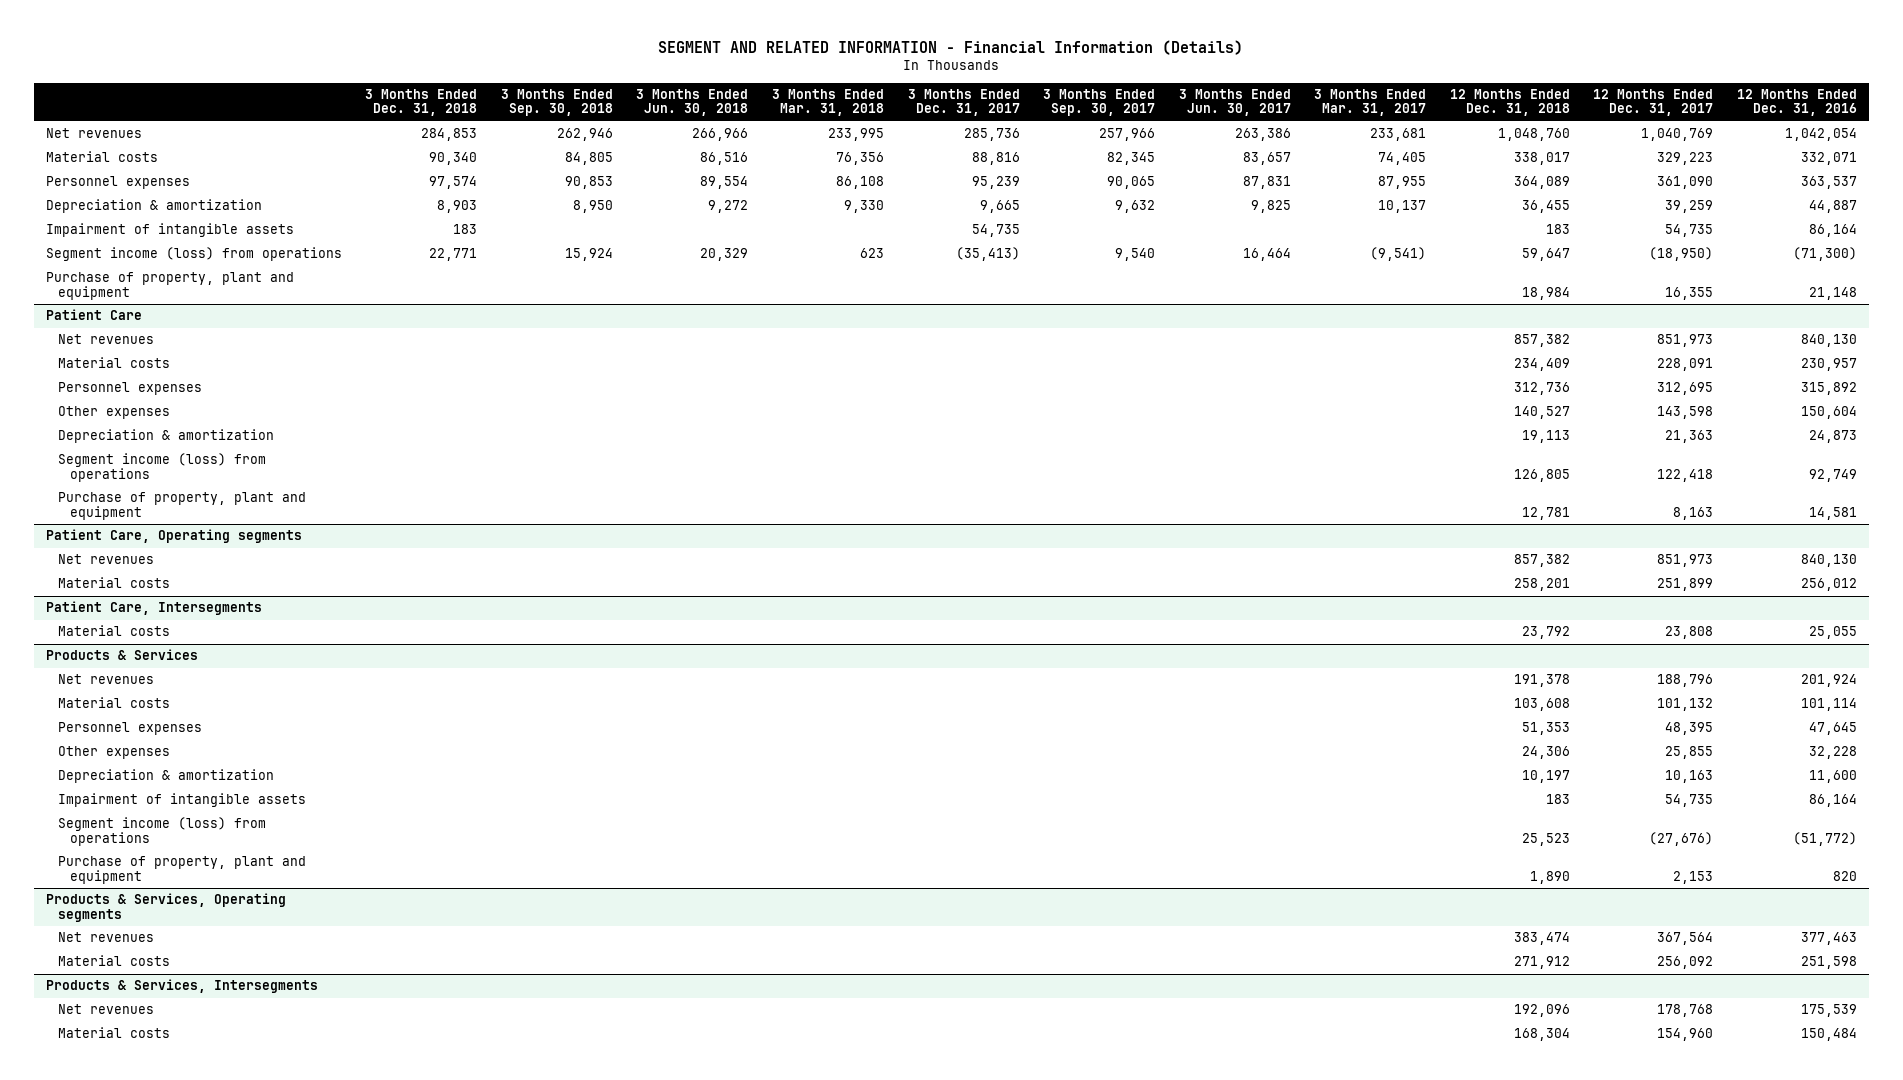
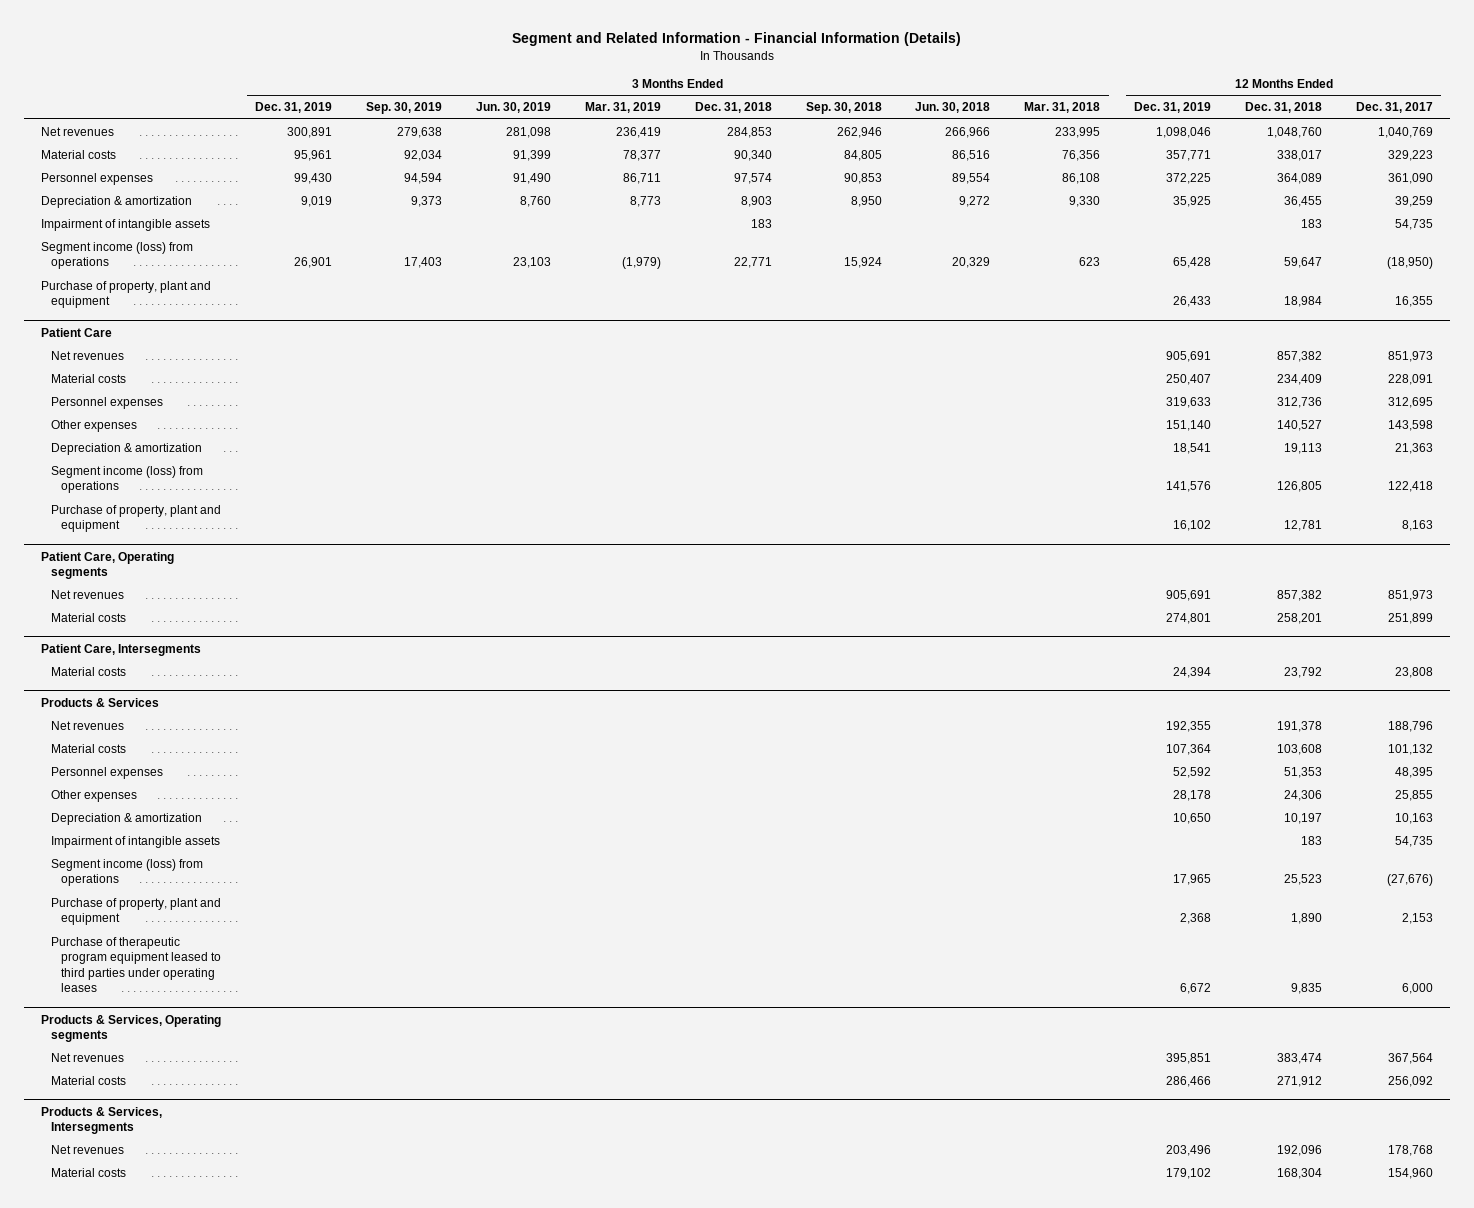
[658,40,1244,56] SEGMENT AND RELATED INFORMATION - Financial Information (Details) -> [512,32,962,47] Segment and Related Information - Financial Information (Details)
[907,88,1020,117] 3 Months Ended Dec. 31, 2017 -> none
[1043,88,1156,117] 3 Months Ended Sep. 30, 2017 -> none
[1178,88,1291,117] 3 Months Ended Jun. 30, 2017 -> none
[1314,88,1427,117] 3 Months Ended Mar. 31, 2017 -> none
[1736,88,1857,117] 12 Months Ended Dec. 31, 2016 -> none
none -> [255,102,333,114] Dec. 31, 2019
none -> [366,102,443,115] Sep. 30, 2019
none -> [475,102,551,114] Jun. 30, 2019
none -> [584,102,661,114] Mar. 31, 2019
none -> [1134,102,1212,114] Dec. 31, 2019
none -> [51,936,221,993] Purchase of therapeutic program equipment leased to third parties under operating leases

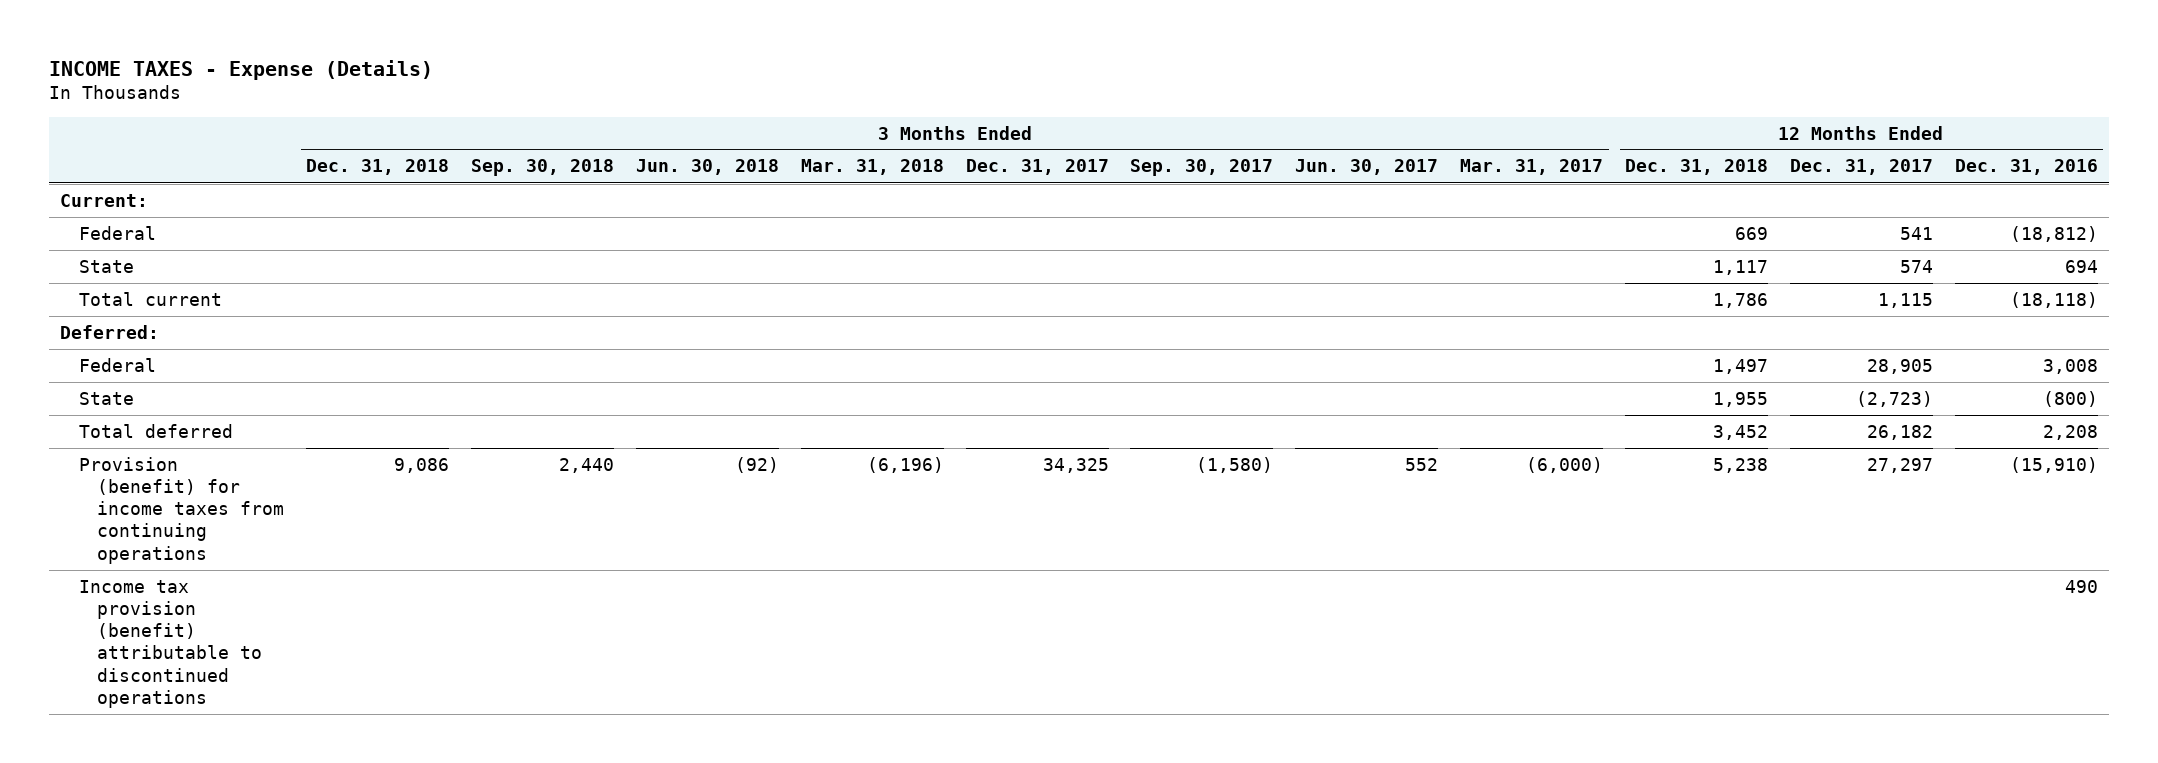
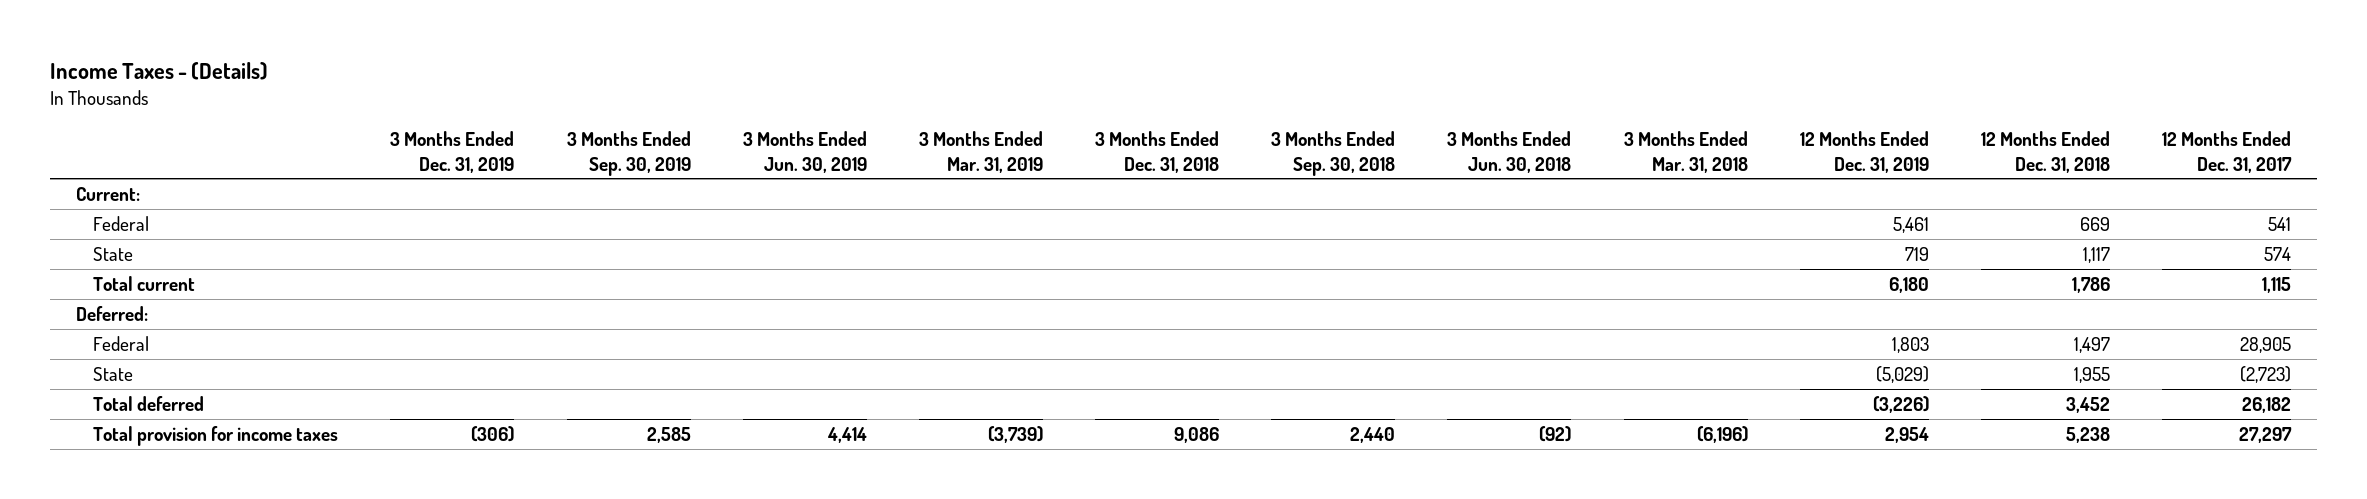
[49,60,434,81] INCOME TAXES - Expense (Details) -> [49,62,268,81] Income Taxes - (Details)
[965,159,1109,176] Dec. 31, 2017 -> none
[1130,159,1274,177] Sep. 30, 2017 -> none
[1295,159,1439,176] Jun. 30, 2017 -> none
[1460,159,1604,176] Mar. 31, 2017 -> none
[1954,159,2098,176] Dec. 31, 2016 -> none
none -> [390,130,515,173] 3 Months Ended Dec. 31, 2019
none -> [566,130,691,176] 3 Months Ended Sep. 30, 2019
none -> [742,130,867,173] 3 Months Ended Jun. 30, 2019
none -> [918,130,1043,173] 3 Months Ended Mar. 31, 2019
none -> [1799,130,1929,173] 12 Months Ended Dec. 31, 2019
[78,579,263,708] Income tax provision (benefit) attributable to discontinued operations -> none
[78,456,285,564] Provision (benefit) for income taxes from continuing operations -> [93,425,339,446] Total provision for income taxes

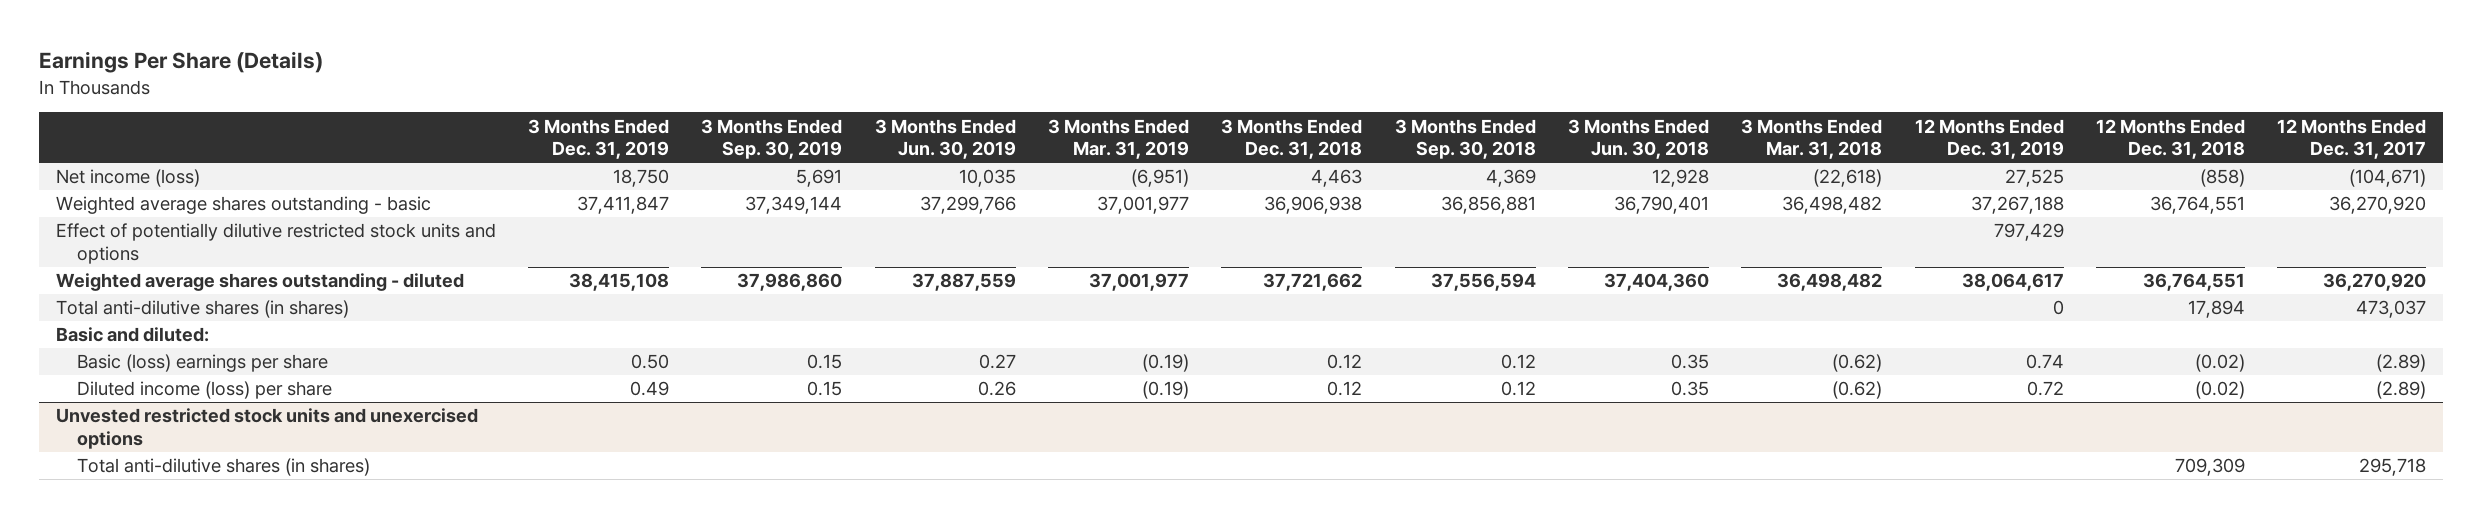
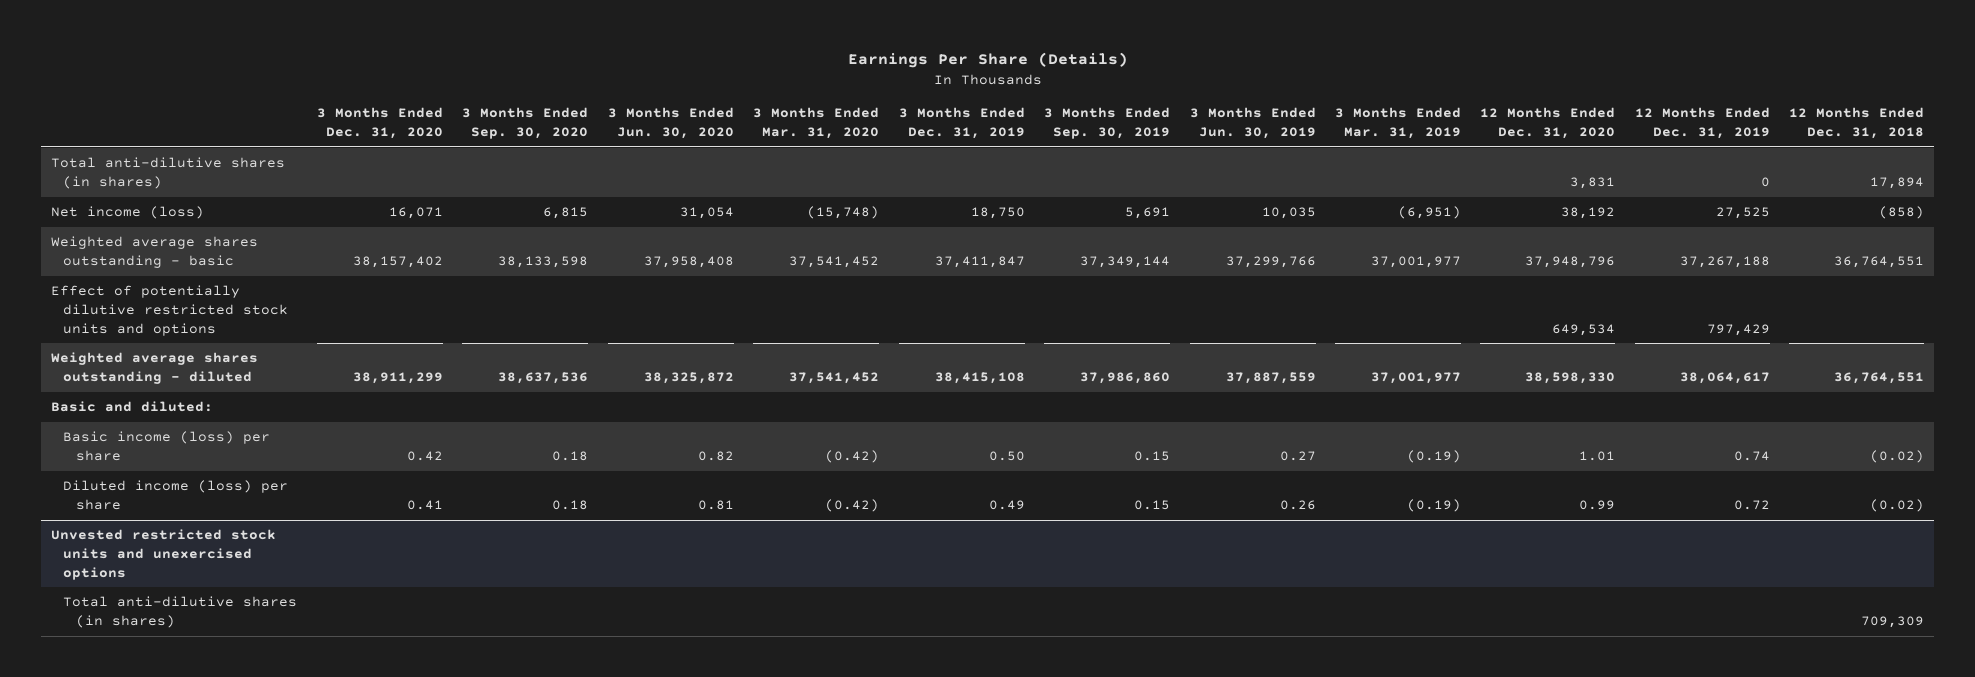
[1221,118,1363,160] 3 Months Ended Dec. 31, 2018 -> none
[1394,118,1536,160] 3 Months Ended Sep. 30, 2018 -> none
[1568,118,1710,160] 3 Months Ended Jun. 30, 2018 -> none
[1741,118,1883,160] 3 Months Ended Mar. 31, 2018 -> none
[2277,118,2427,160] 12 Months Ended Dec. 31, 2017 -> none
none -> [316,107,443,140] 3 Months Ended Dec. 31, 2020
none -> [462,107,589,140] 3 Months Ended Sep. 30, 2020
none -> [607,107,734,140] 3 Months Ended Jun. 30, 2020
none -> [753,107,880,140] 3 Months Ended Mar. 31, 2020
none -> [1480,107,1616,140] 12 Months Ended Dec. 31, 2020
[55,300,349,319] Total anti-dilutive shares (in shares) -> [51,157,286,190] Total anti-dilutive shares (in shares)
[77,354,329,373] Basic (loss) earnings per share -> [63,431,271,462] Basic income (loss) per share

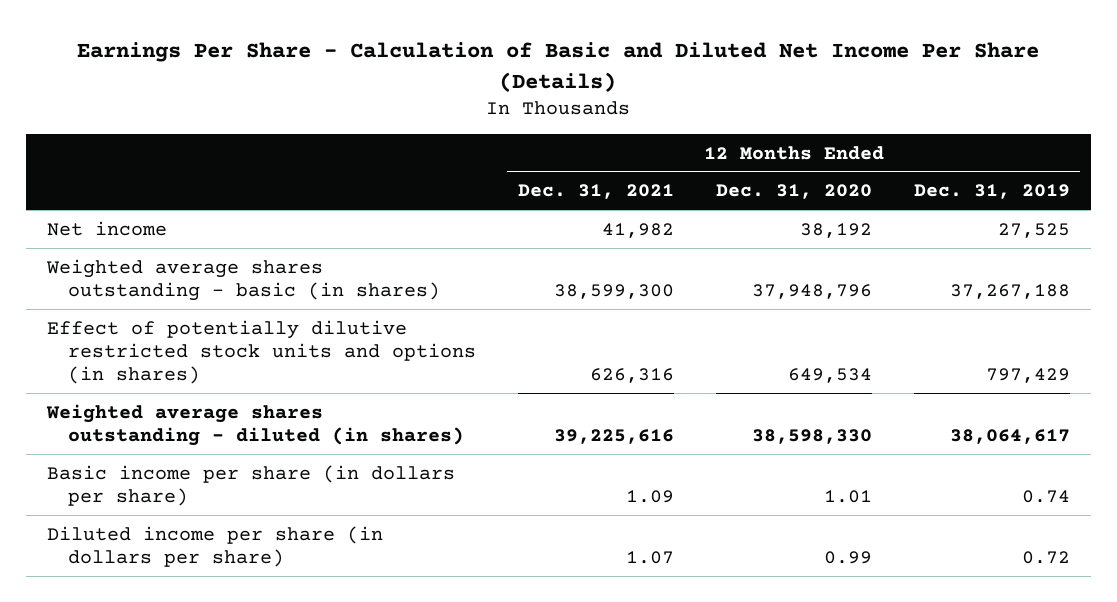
[847,51,1128,68] Earnings Per Share (Details) -> [77,41,1040,92] Earnings Per Share - Calculation of Basic and Diluted Net Income Per Share (Details)
[316,107,443,140] 3 Months Ended Dec. 31, 2020 -> none
[462,107,589,140] 3 Months Ended Sep. 30, 2020 -> none
[607,107,734,140] 3 Months Ended Jun. 30, 2020 -> none
[753,107,880,140] 3 Months Ended Mar. 31, 2020 -> none
[898,107,1025,140] 3 Months Ended Dec. 31, 2019 -> none
[1044,107,1171,140] 3 Months Ended Sep. 30, 2019 -> none
[1189,107,1316,140] 3 Months Ended Jun. 30, 2019 -> none
[1334,107,1461,140] 3 Months Ended Mar. 31, 2019 -> none
[1789,107,1925,140] 12 Months Ended Dec. 31, 2018 -> none
none -> [517,184,674,200] Dec. 31, 2021
[51,157,286,190] Total anti-dilutive shares (in shares) -> none
[51,401,214,413] Basic and diluted: -> none
[51,529,277,580] Unvested restricted stock units and unexercised options -> none
[63,596,298,629] Total anti-dilutive shares (in shares) -> none
[51,206,205,220] Net income (loss) -> [47,220,168,236] Net income
[51,236,259,269] Weighted average shares outstanding - basic -> [46,258,440,301] Weighted average shares outstanding - basic (in shares)
[51,285,289,336] Effect of potentially dilutive restricted stock units and options -> [47,319,476,384] Effect of potentially dilutive restricted stock units and options (in shares)
[51,352,259,385] Weighted average shares outstanding - diluted -> [46,403,464,446] Weighted average shares outstanding - diluted (in shares)
[63,431,271,462] Basic income (loss) per share -> [47,464,456,506] Basic income per share (in dollars per share)
[63,480,289,511] Diluted income (loss) per share -> [47,525,384,567] Diluted income per share (in dollars per share)

